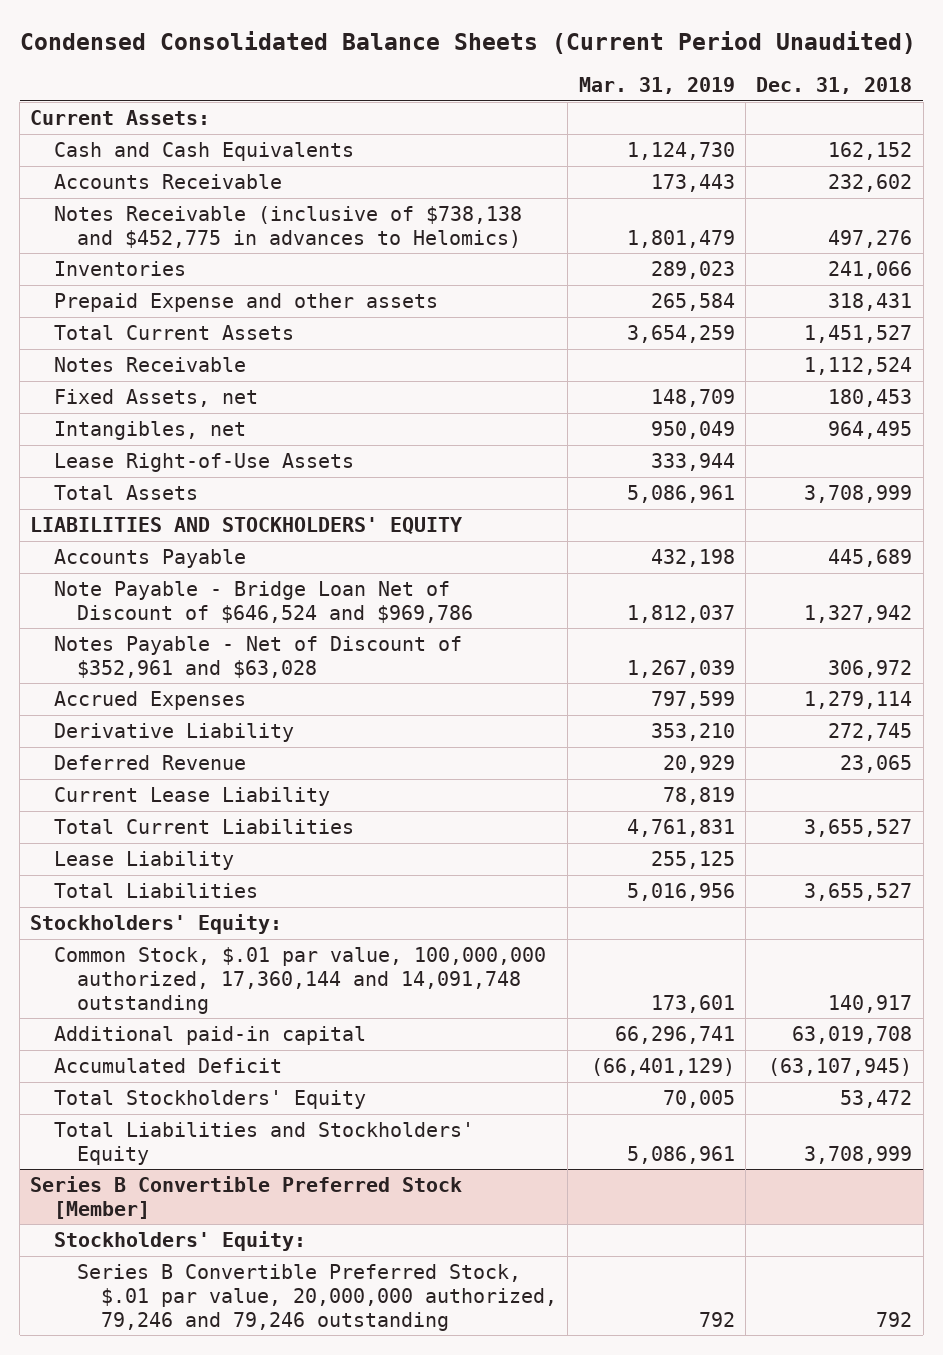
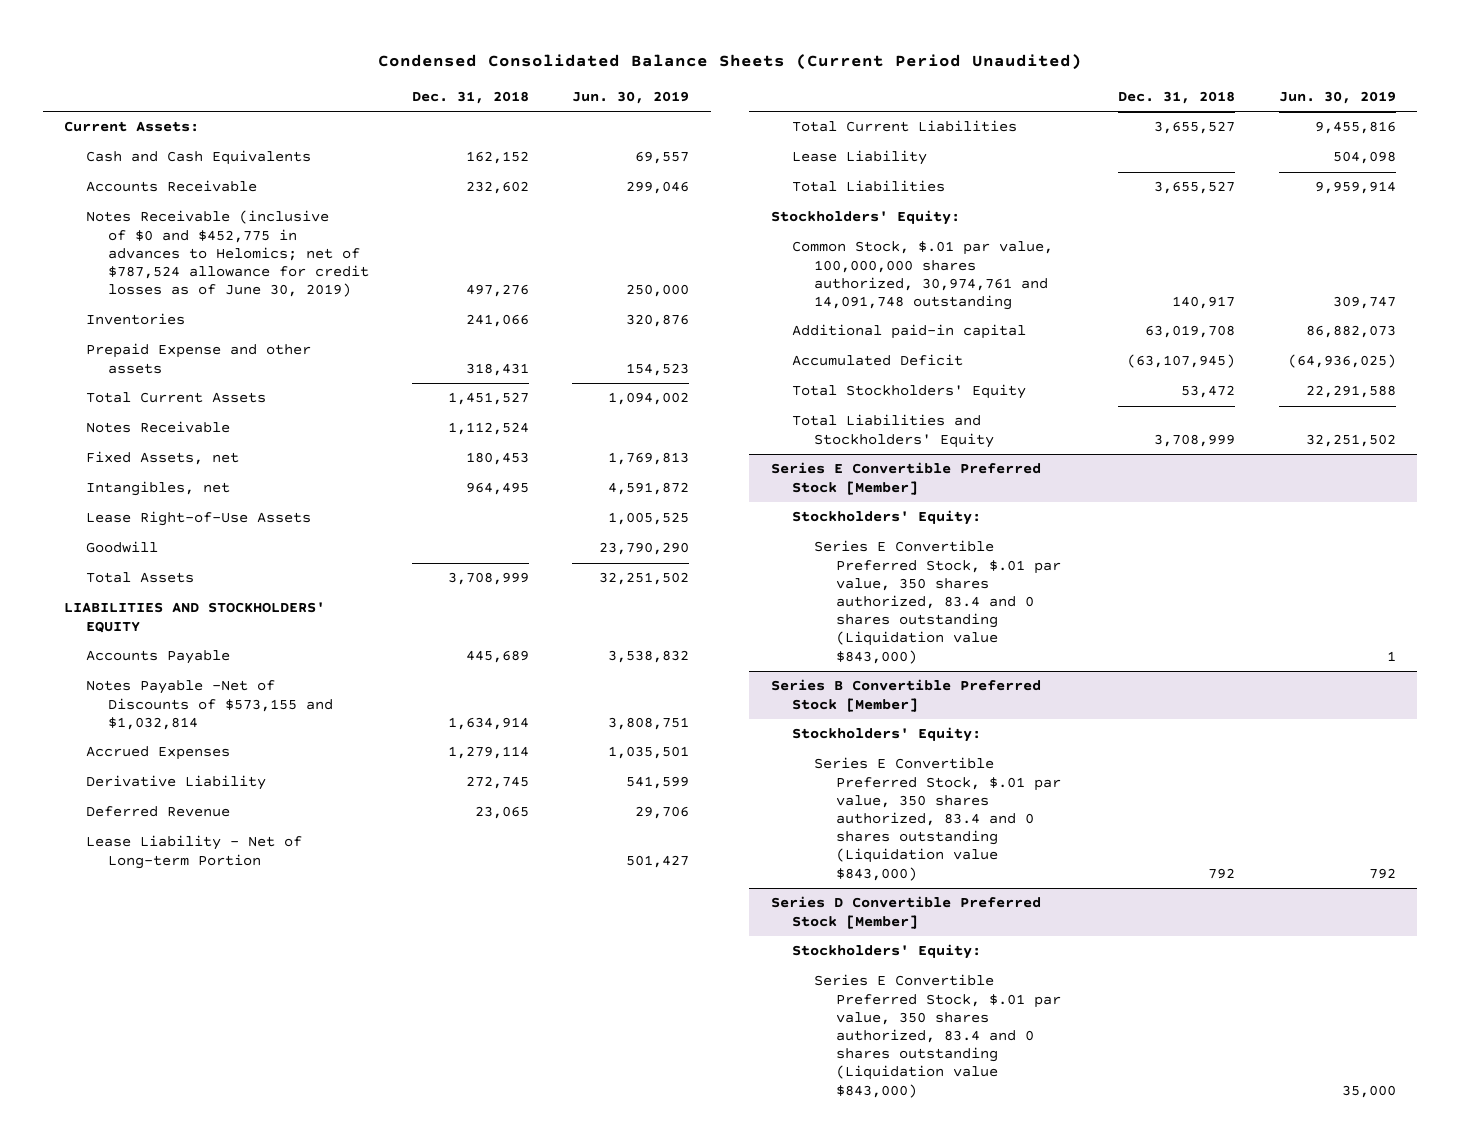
[578,77,735,95] Mar. 31, 2019 -> none
none -> [572,91,690,105] Jun. 30, 2019
[53,205,522,248] Notes Receivable (inclusive of $738,138 and $452,775 in advances to Helomics) -> [85,210,369,298] Notes Receivable (inclusive of $0 and $452,775 in advances to Helomics; net of $787,524 allowance for credit losses as of June 30, 2019)
none -> [85,541,158,554] Goodwill
[53,635,462,678] Notes Payable - Net of Discount of $352,961 and $63,028 -> none
[53,580,474,623] Note Payable - Bridge Loan Net of Discount of $646,524 and $969,786 -> [85,680,333,730] Notes Payable -Net of Discounts of $573,155 and $1,032,814
[804,604,913,623] 1,327,942 -> [447,716,529,730] 1,634,914
[53,786,330,806] Current Lease Liability -> [85,835,302,869] Lease Liability - Net of Long-term Portion
[53,946,546,1014] Common Stock, $.01 par value, 100,000,000 authorized, 17,360,144 and 14,091,748 outstanding -> [792,241,1054,311] Common Stock, $.01 par value, 100,000,000 shares authorized, 30,974,761 and 14,091,748 outstanding
none -> [770,462,1041,495] Series E Convertible Preferred Stock [Member]
none -> [792,510,982,526] Stockholders' Equity:
none -> [814,540,1062,664] Series E Convertible Preferred Stock, $.01 par value, 350 shares authorized, 83.4 and 0 shares outstanding (Liquidation value $843,000)
[77,1263,557,1331] Series B Convertible Preferred Stock, $.01 par value, 20,000,000 authorized, 79,246 and 79,246 outstanding -> [814,757,1062,881] Series E Convertible Preferred Stock, $.01 par value, 350 shares authorized, 83.4 and 0 shares outstanding (Liquidation value $843,000)
none -> [770,896,1041,929] Series D Convertible Preferred Stock [Member]
none -> [792,944,982,960] Stockholders' Equity:
none -> [814,974,1062,1098] Series E Convertible Preferred Stock, $.01 par value, 350 shares authorized, 83.4 and 0 shares outstanding (Liquidation value $843,000)

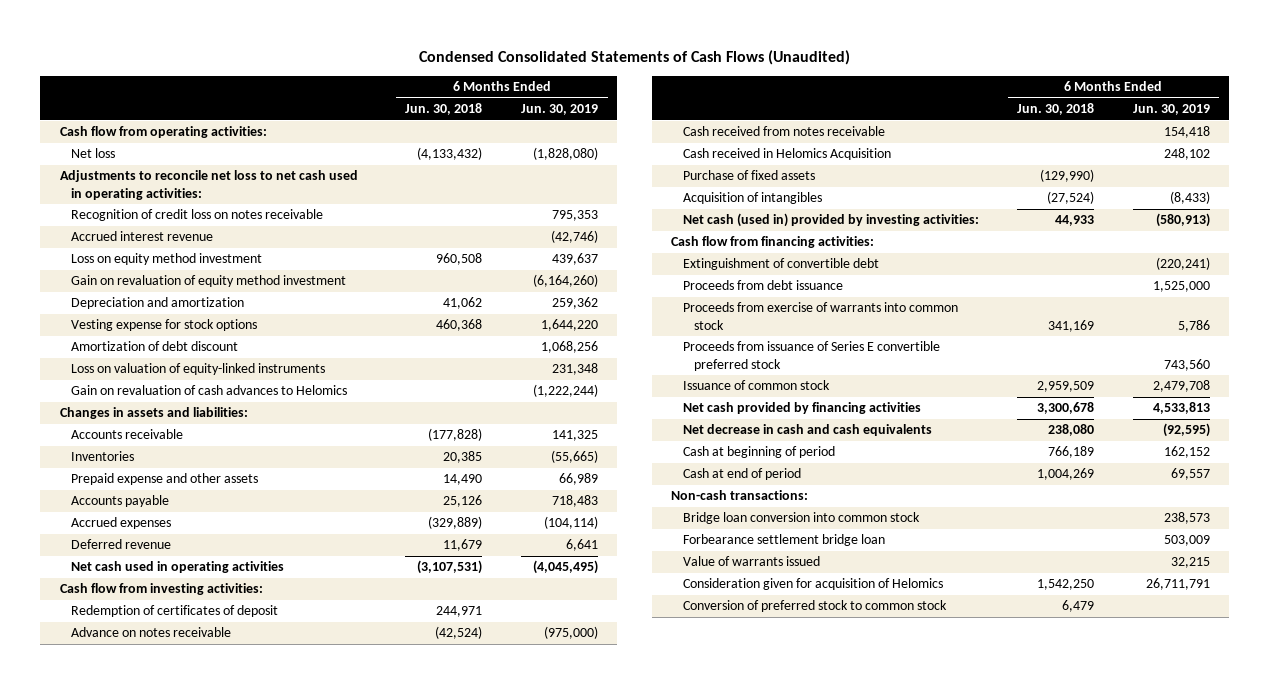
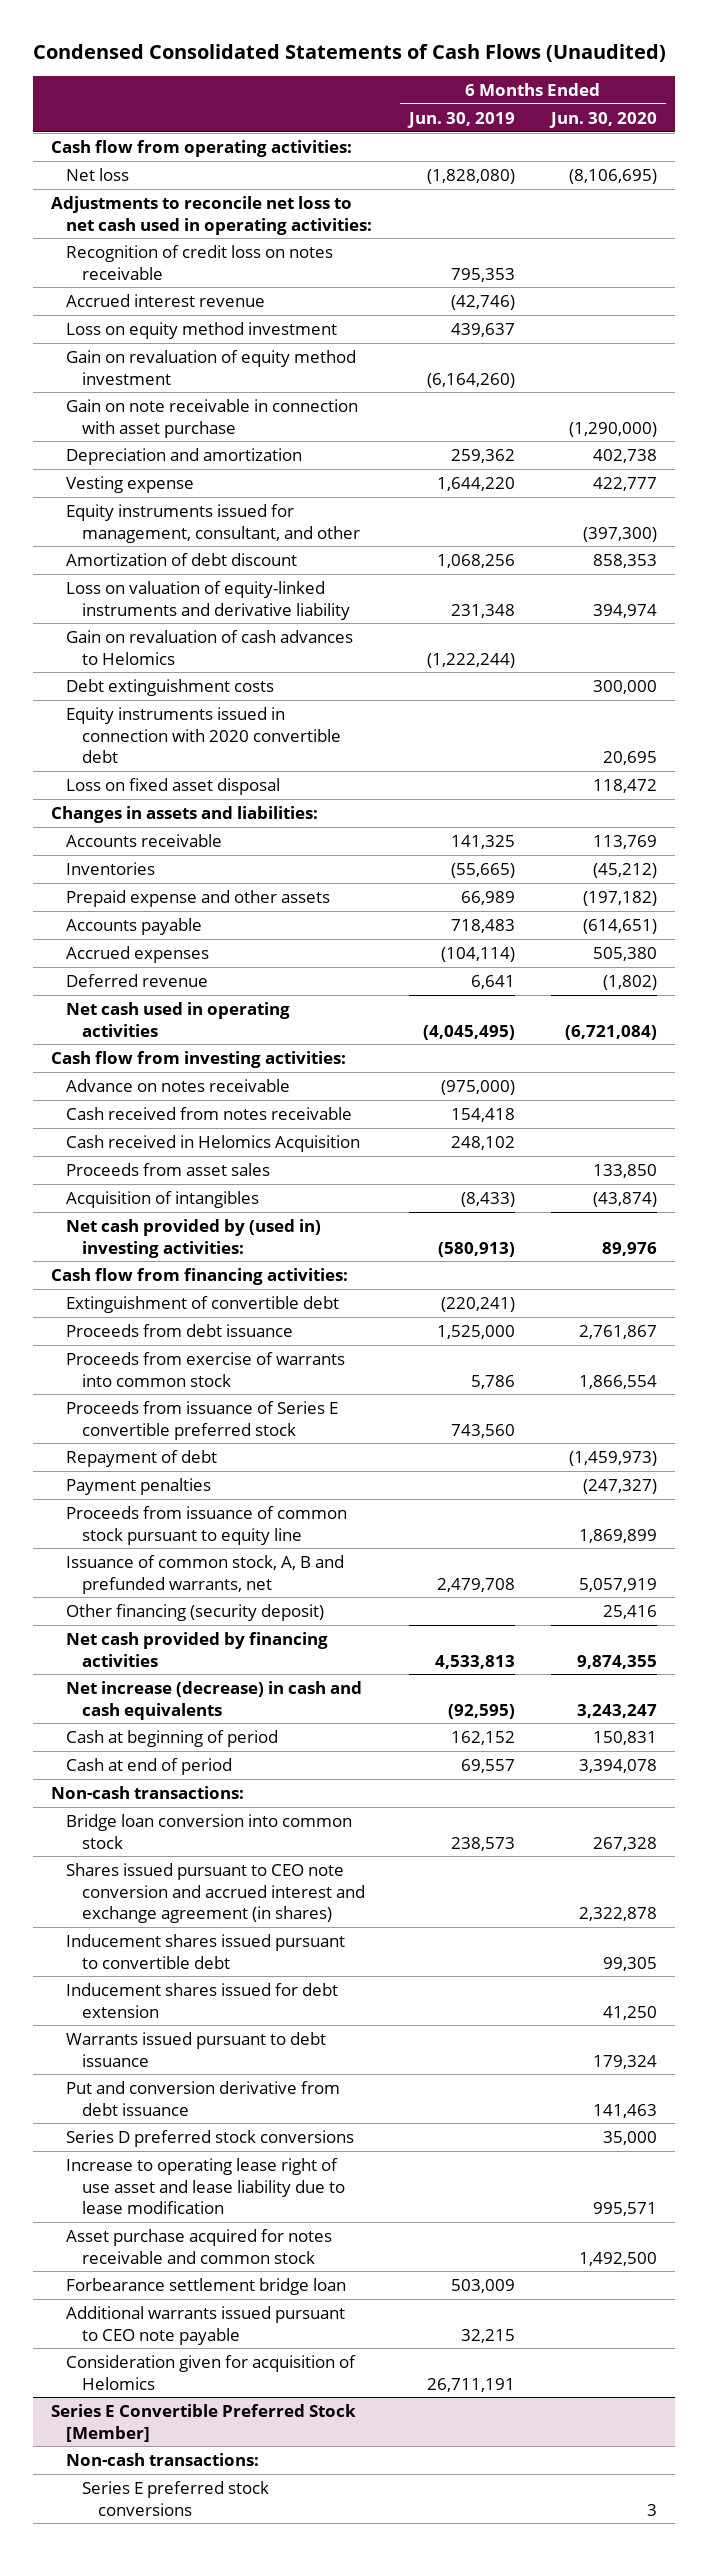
[405,103,483,116] Jun. 30, 2018 -> none
none -> [549,111,658,128] Jun. 30, 2020
none -> [66,398,359,438] Gain on note receivable in connection with asset purchase
[70,319,257,332] Vesting expense for stock options -> [66,475,195,493] Vesting expense
none -> [66,503,361,543] Equity instruments issued for management, consultant, and other
[70,363,325,376] Loss on valuation of equity-linked instruments -> [66,580,351,620] Loss on valuation of equity-linked instruments and derivative liability
none -> [66,678,275,696] Debt extinguishment costs
none -> [66,706,342,764] Equity instruments issued in connection with 2020 convertible debt
none -> [66,777,281,795] Loss on fixed asset disposal
[70,605,278,618] Redemption of certificates of deposit -> none
[682,170,815,181] Purchase of fixed assets -> none
none -> [66,1162,271,1176] Proceeds from asset sales
[682,213,979,228] Net cash (used in) provided by investing activities: -> [66,1218,322,1258] Net cash provided by (used in) investing activities:
none -> [66,1449,218,1467] Repayment of debt
none -> [66,1477,212,1495] Payment penalties
none -> [66,1505,348,1545] Proceeds from issuance of common stock pursuant to equity line
[682,380,830,391] Issuance of common stock -> [66,1554,345,1594] Issuance of common stock, A, B and prefunded warrants, net
none -> [66,1603,325,1621] Other financing (security deposit)
[682,424,932,437] Net decrease in cash and cash equivalents -> [66,1680,363,1720] Net increase (decrease) in cash and cash equivalents
none -> [66,1862,366,1924] Shares issued pursuant to CEO note conversion and accrued interest and exchange agreement (in shares)
none -> [66,1933,346,1969] Inducement shares issued pursuant to convertible debt
none -> [66,1982,339,2018] Inducement shares issued for debt extension
none -> [66,2031,327,2067] Warrants issued pursuant to debt issuance
none -> [66,2080,341,2116] Put and conversion derivative from debt issuance
none -> [66,2129,355,2147] Series D preferred stock conversions
none -> [66,2157,346,2215] Increase to operating lease right of use asset and lease liability due to lease modification
none -> [66,2228,333,2264] Asset purchase acquired for notes receivable and common stock
[682,600,947,613] Conversion of preferred stock to common stock -> none
[682,556,820,567] Value of warrants issued -> [66,2305,346,2345] Additional warrants issued pursuant to CEO note payable
[1145,578,1210,591] 26,711,791 -> [426,2377,515,2392] 26,711,191
none -> [50,2403,356,2442] Series E Convertible Preferred Stock [Member]
none -> [66,2452,260,2466] Non-cash transactions:
none -> [82,2480,270,2516] Series E preferred stock conversions

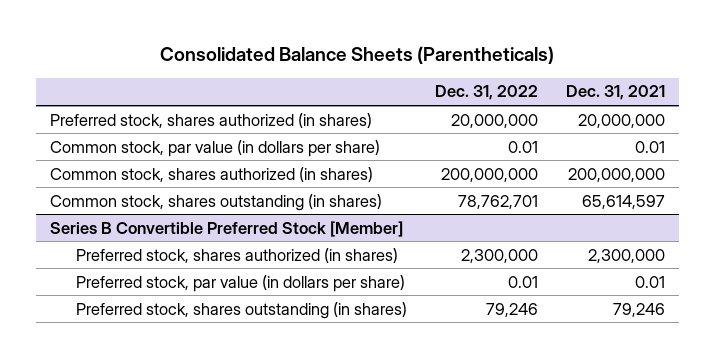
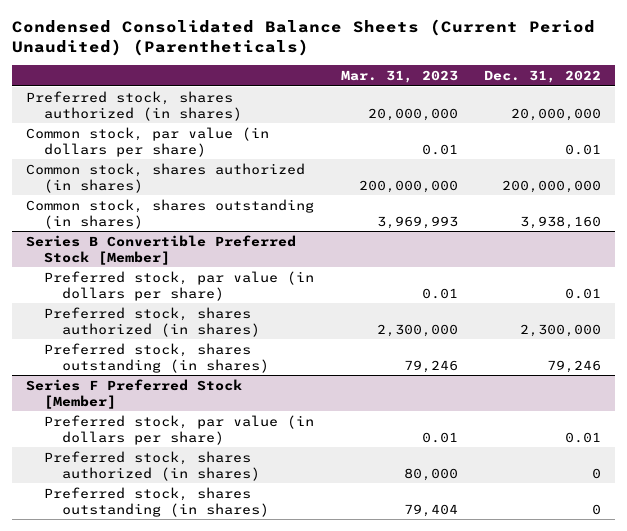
[160,46,555,65] Consolidated Balance Sheets (Parentheticals) -> [12,19,596,57] Condensed Consolidated Balance Sheets (Current Period Unaudited) (Parentheticals)
[565,85,665,101] Dec. 31, 2021 -> none
none -> [340,70,458,84] Mar. 31, 2023
[457,194,538,209] 78,762,701 -> [520,215,602,229] 3,938,160
[75,247,398,263] Preferred stock, shares authorized (in shares) -> [43,306,260,337] Preferred stock, shares authorized (in shares)
none -> [25,378,242,409] Series F Preferred Stock [Member]
none -> [43,414,314,445] Preferred stock, par value (in dollars per share)
none -> [43,450,260,481] Preferred stock, shares authorized (in shares)
none -> [43,486,269,517] Preferred stock, shares outstanding (in shares)

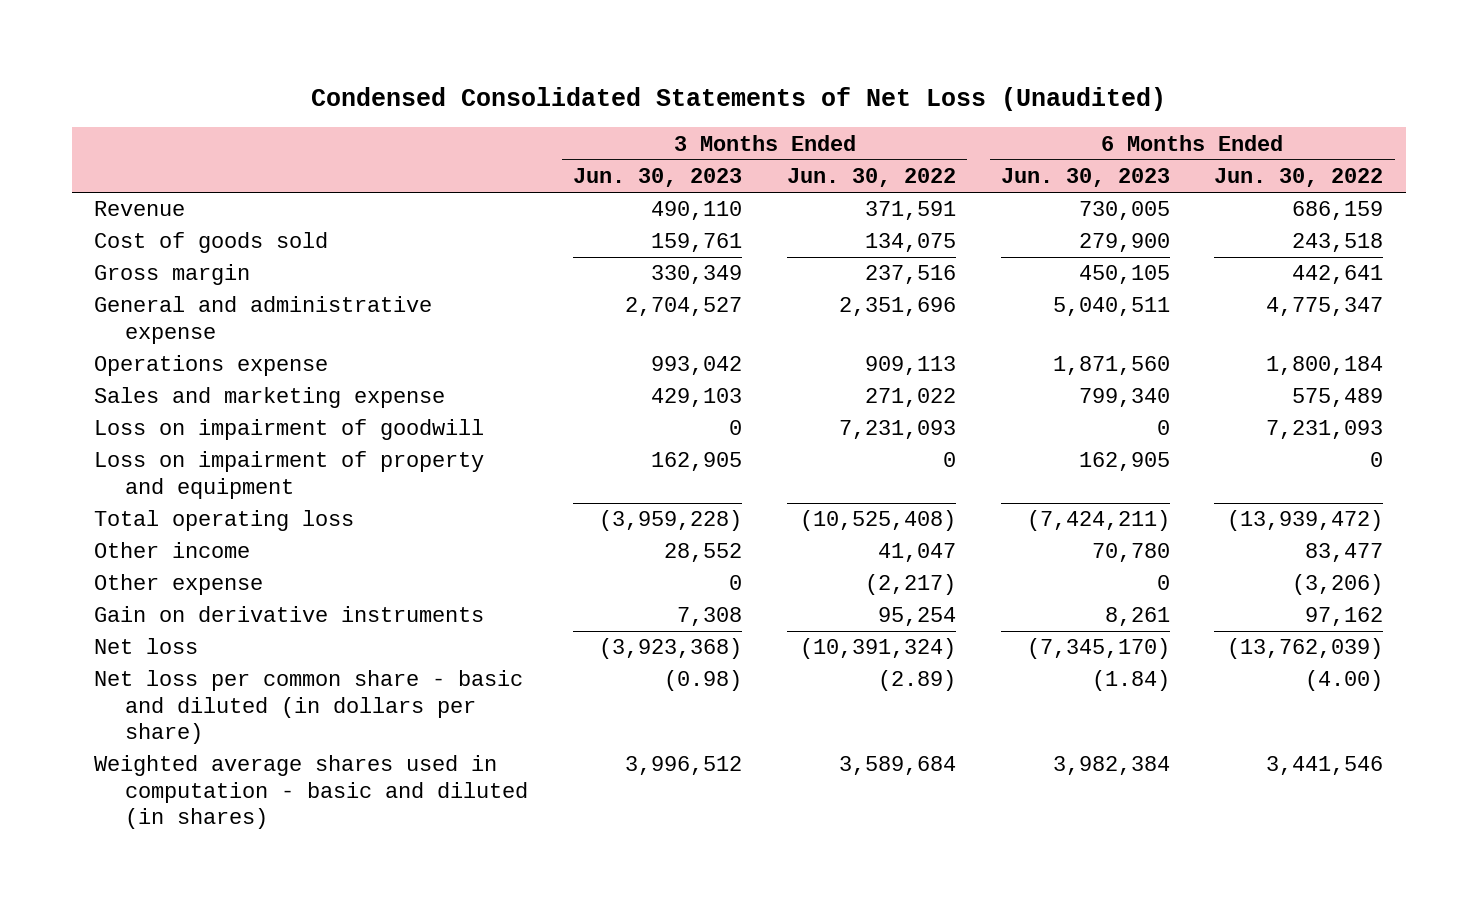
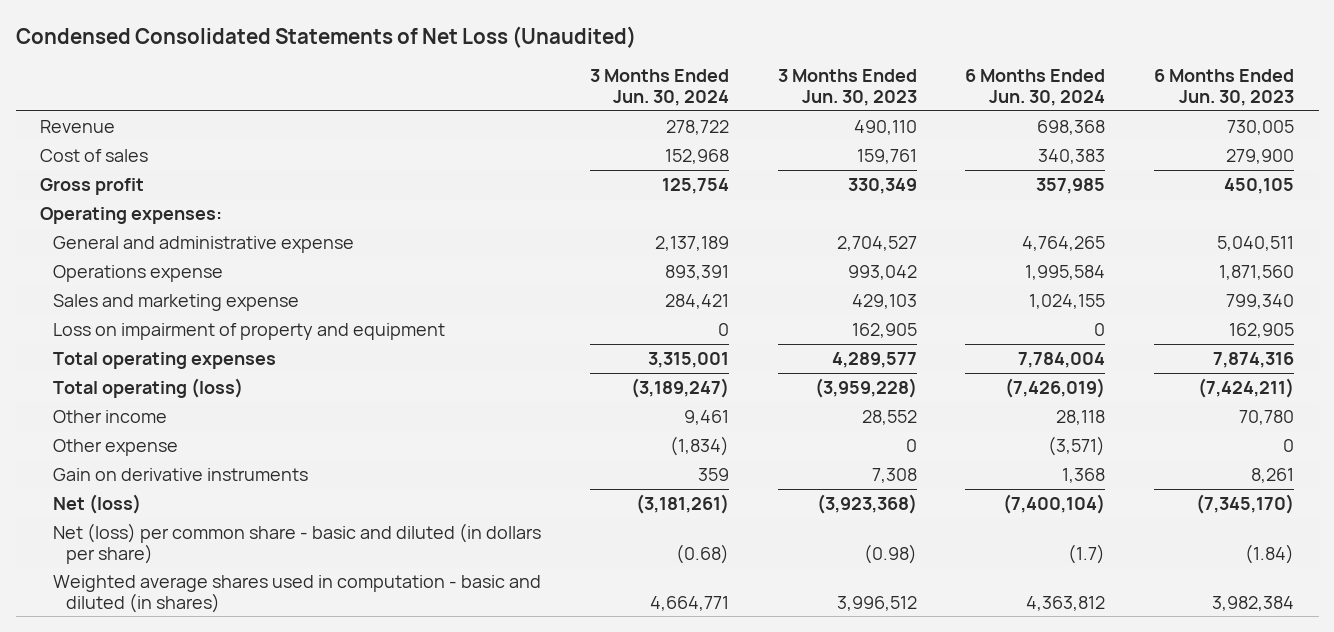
[786,168,956,188] Jun. 30, 2022 -> none
[1214,168,1384,188] Jun. 30, 2022 -> none
none -> [589,69,729,107] 3 Months Ended Jun. 30, 2024
none -> [965,69,1106,107] 6 Months Ended Jun. 30, 2024
[94,232,329,254] Cost of goods sold -> [40,148,149,162] Cost of sales
[94,264,251,286] Gross margin -> [40,177,145,195] Gross profit
none -> [40,206,223,224] Operating expenses:
[94,419,485,441] Loss on impairment of goodwill -> none
none -> [53,351,277,369] Total operating expenses
[94,510,355,532] Total operating loss -> [53,377,244,398] Total operating (loss)
[94,638,199,655] Net loss -> [53,493,142,514] Net (loss)
[94,670,524,744] Net loss per common share - basic and diluted (in dollars per share) -> [53,522,542,564] Net (loss) per common share - basic and diluted (in dollars per share)

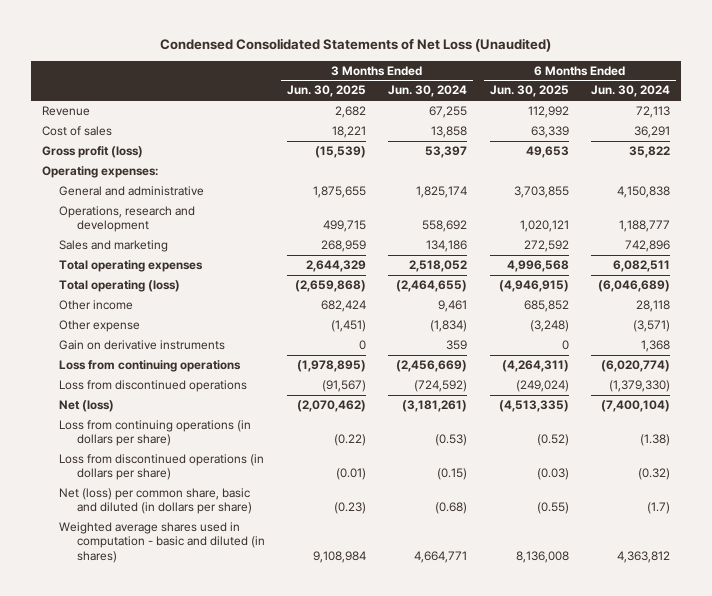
[777,69,917,107] 3 Months Ended Jun. 30, 2023 -> none
[1154,69,1295,107] 6 Months Ended Jun. 30, 2023 -> none
none -> [287,85,367,98] Jun. 30, 2025
none -> [489,85,569,98] Jun. 30, 2025
[665,119,729,135] 278,722 -> [429,106,468,119] 67,255
[1037,119,1106,135] 698,368 -> [636,106,671,119] 72,113
[664,148,729,164] 152,968 -> [431,126,468,139] 13,858
[1038,148,1106,164] 340,383 -> [634,126,671,139] 36,291
[40,177,145,195] Gross profit -> [41,146,143,159] Gross profit (loss)
[661,177,729,194] 125,754 -> [425,146,468,159] 53,397
[1036,177,1106,194] 357,985 -> [629,146,671,159] 35,822
[53,322,446,340] Loss on impairment of property and equipment -> none
[53,235,355,253] General and administrative expense -> [59,186,205,197] General and administrative
[654,235,729,251] 2,137,189 -> [416,186,468,199] 1,825,174
[1022,235,1106,251] 4,764,265 -> [617,186,671,199] 4,150,838
[53,264,224,282] Operations expense -> [59,206,196,233] Operations, research and development
[664,264,729,280] 893,391 -> [422,220,468,233] 558,692
[1025,264,1106,280] 1,995,584 -> [619,220,671,233] 1,188,777
[53,293,300,311] Sales and marketing expense -> [59,240,169,253] Sales and marketing
[664,293,729,309] 284,421 -> [426,240,468,253] 134,186
[1029,293,1106,309] 1,024,155 -> [625,240,671,253] 742,896
[647,351,729,368] 3,315,001 -> [409,260,468,273] 2,518,052
[1018,351,1106,368] 7,784,004 -> [613,260,671,273] 6,082,511
[630,377,729,398] (3,189,247) -> [396,280,468,293] (2,464,655)
[1005,377,1106,398] (7,426,019) -> [598,280,671,293] (6,046,689)
none -> [59,360,242,373] Loss from continuing operations
none -> [59,380,248,393] Loss from discontinued operations
none -> [59,420,252,447] Loss from continuing operations (in dollars per share)
none -> [59,454,265,481] Loss from discontinued operations (in dollars per share)
[53,522,542,564] Net (loss) per common share - basic and diluted (in dollars per share) -> [59,488,252,515] Net (loss) per common share, basic and diluted (in dollars per share)

